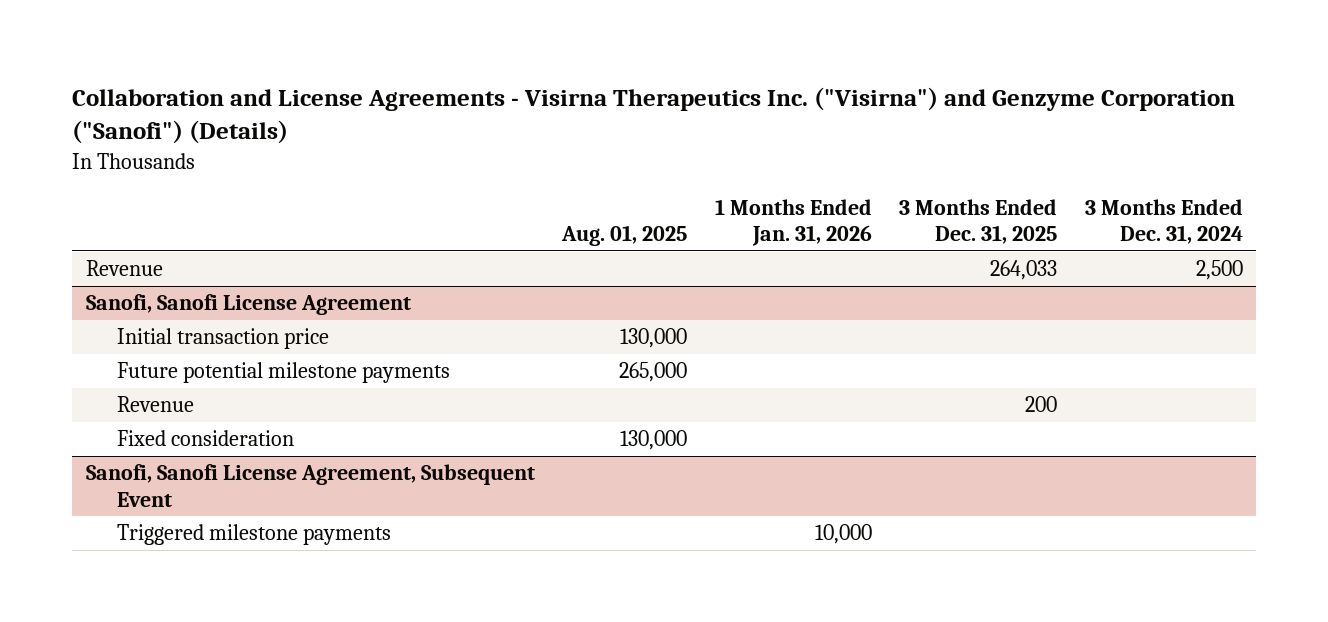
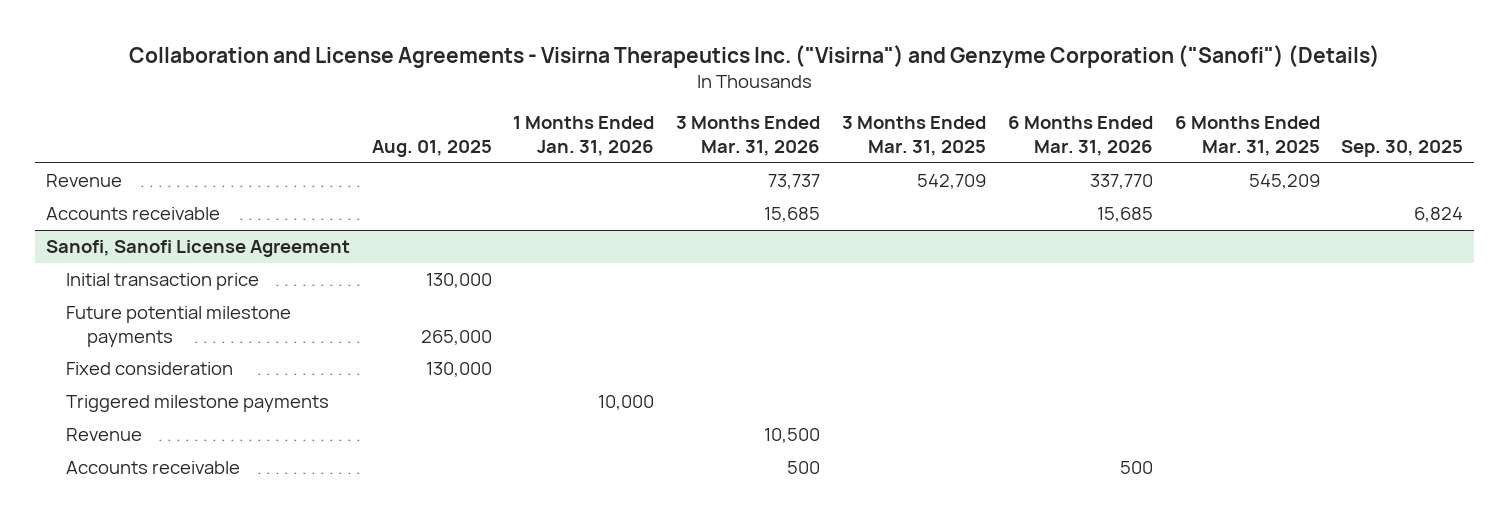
[899,198,1058,245] 3 Months Ended Dec. 31, 2025 -> none
[1084,198,1243,245] 3 Months Ended Dec. 31, 2024 -> none
none -> [676,116,821,157] 3 Months Ended Mar. 31, 2026
none -> [841,116,986,157] 3 Months Ended Mar. 31, 2025
none -> [1007,116,1153,157] 6 Months Ended Mar. 31, 2026
none -> [1174,116,1320,157] 6 Months Ended Mar. 31, 2025
none -> [1341,140,1464,158] Sep. 30, 2025
none -> [45,207,220,221] Accounts receivable
[85,464,535,507] Sanofi, Sanofi License Agreement, Subsequent Event -> none
[116,524,391,546] Triggered milestone payments -> none
none -> [66,395,330,413] Triggered milestone payments
[116,396,194,413] Revenue -> [66,428,143,442] Revenue
none -> [66,461,241,475] Accounts receivable

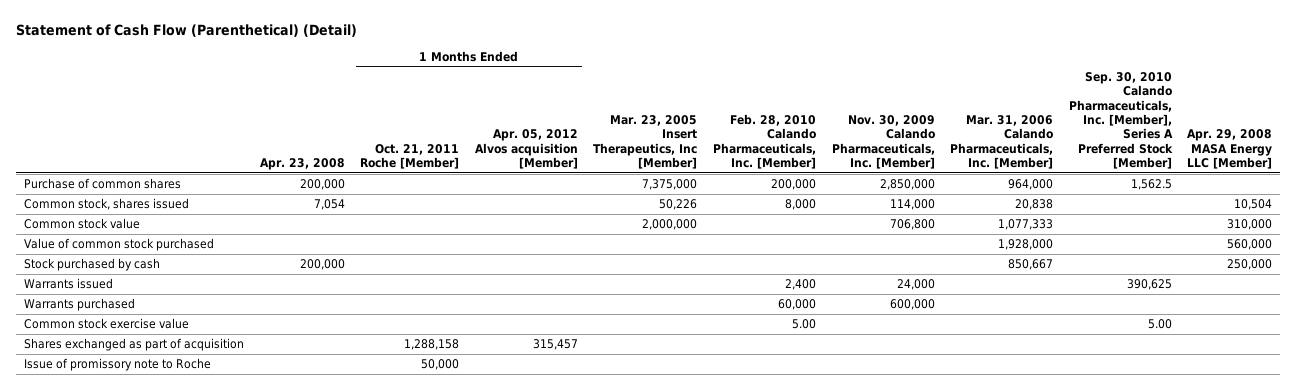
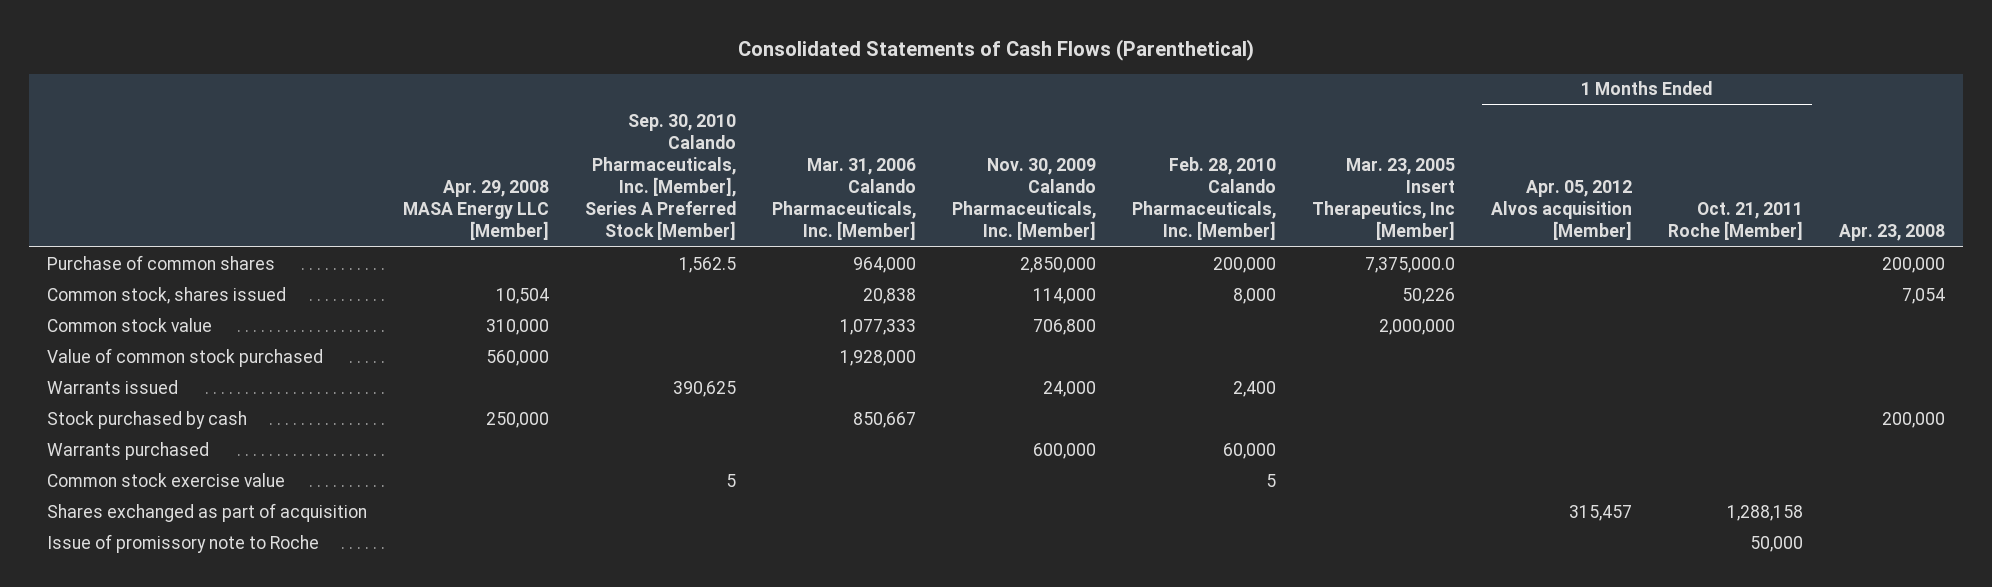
[16,23,358,37] Statement of Cash Flow (Parenthetical) (Detail) -> [738,39,1255,62] Consolidated Statements of Cash Flows (Parenthetical)
[642,179,698,191] 7,375,000 -> [1365,256,1456,273] 7,375,000.0
[24,258,161,272] Stock purchased by cash -> [47,410,248,429] Stock purchased by cash
[792,319,817,330] 5.00 -> [1266,473,1277,487] 5
[1147,319,1172,330] 5.00 -> [726,473,737,487] 5

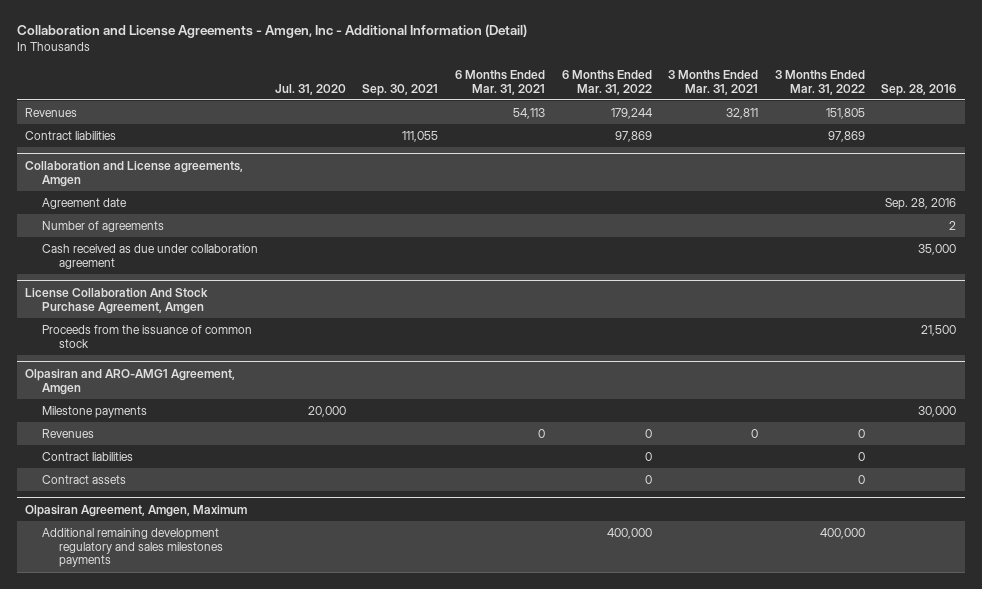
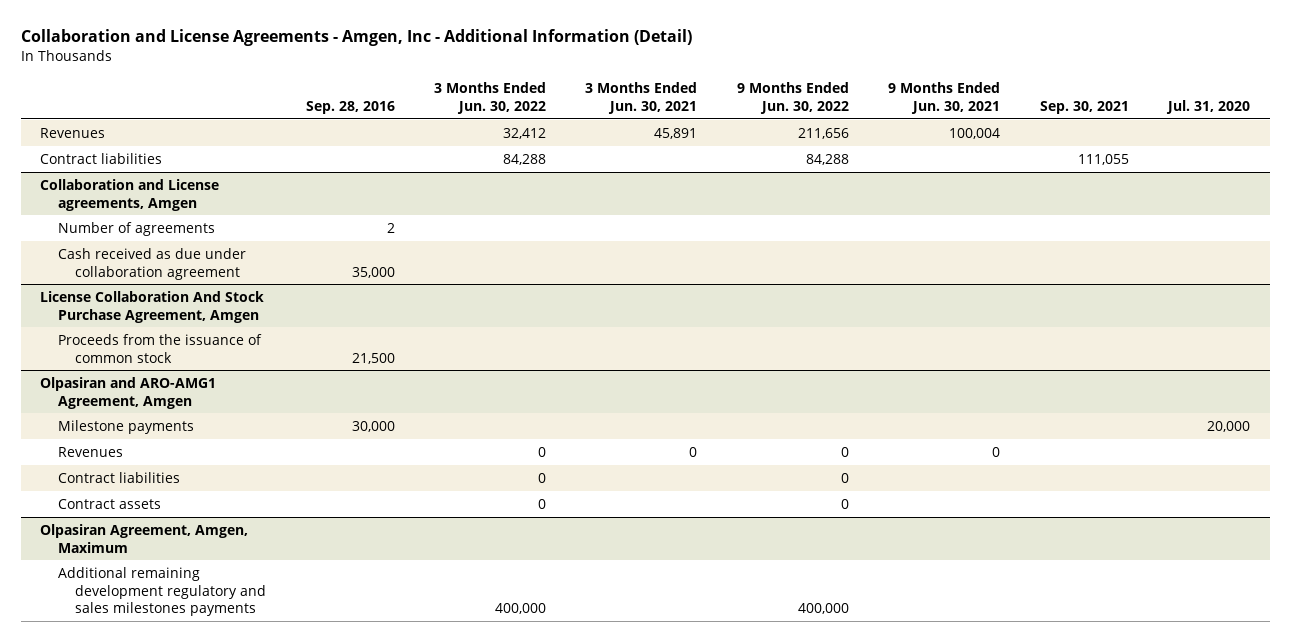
[455,69,546,95] 6 Months Ended Mar. 31, 2021 -> none
[561,69,652,95] 6 Months Ended Mar. 31, 2022 -> none
[668,69,759,95] 3 Months Ended Mar. 31, 2021 -> none
[774,69,865,95] 3 Months Ended Mar. 31, 2022 -> none
none -> [433,81,546,114] 3 Months Ended Jun. 30, 2022
none -> [585,81,698,114] 3 Months Ended Jun. 30, 2021
none -> [736,81,849,114] 9 Months Ended Jun. 30, 2022
none -> [888,81,1001,114] 9 Months Ended Jun. 30, 2021
[42,197,128,209] Agreement date -> none

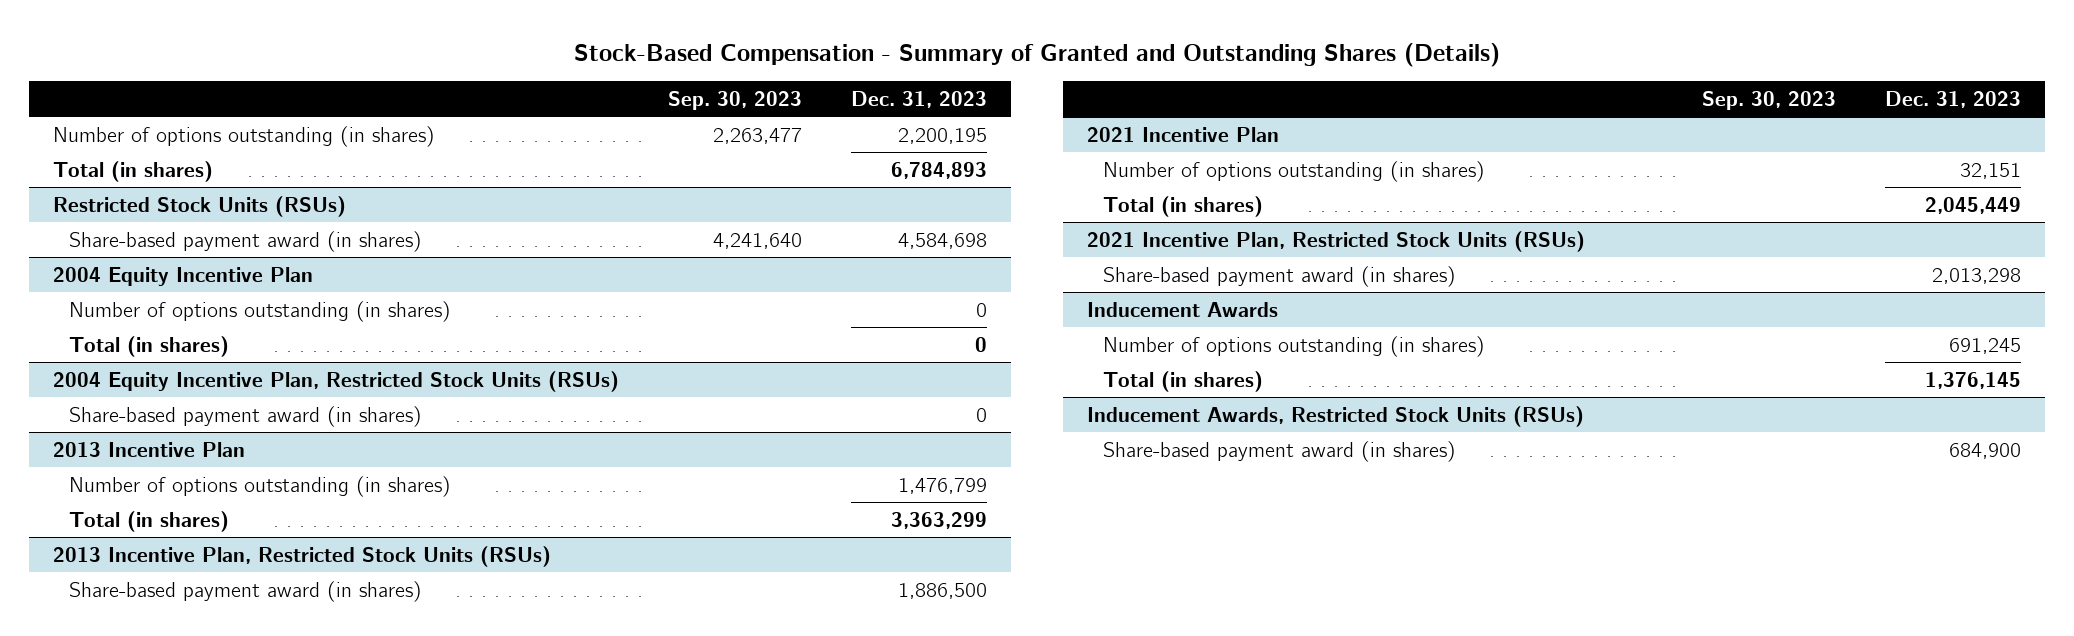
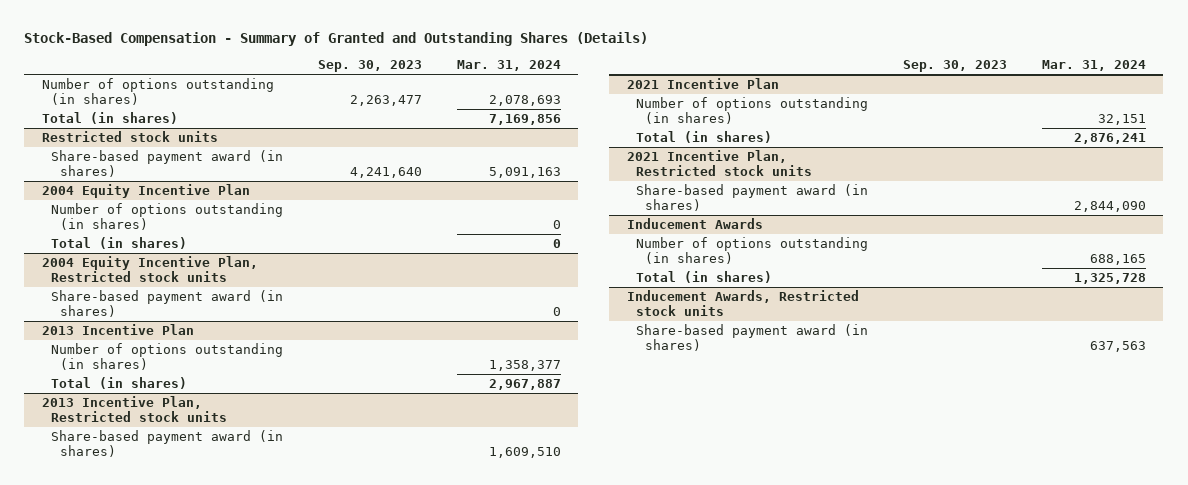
[850,91,987,109] Dec. 31, 2023 -> none
none -> [456,60,561,72] Mar. 31, 2024
[53,195,347,217] Restricted Stock Units (RSUs) -> [41,130,218,142] Restricted stock units
[53,370,620,392] 2004 Equity Incentive Plan, Restricted Stock Units (RSUs) -> [41,255,258,283] 2004 Equity Incentive Plan, Restricted stock units
[53,545,552,567] 2013 Incentive Plan, Restricted Stock Units (RSUs) -> [41,395,227,423] 2013 Incentive Plan, Restricted stock units
[1087,230,1586,252] 2021 Incentive Plan, Restricted Stock Units (RSUs) -> [626,149,813,177] 2021 Incentive Plan, Restricted stock units
[1087,405,1585,427] Inducement Awards, Restricted Stock Units (RSUs) -> [626,289,859,317] Inducement Awards, Restricted stock units

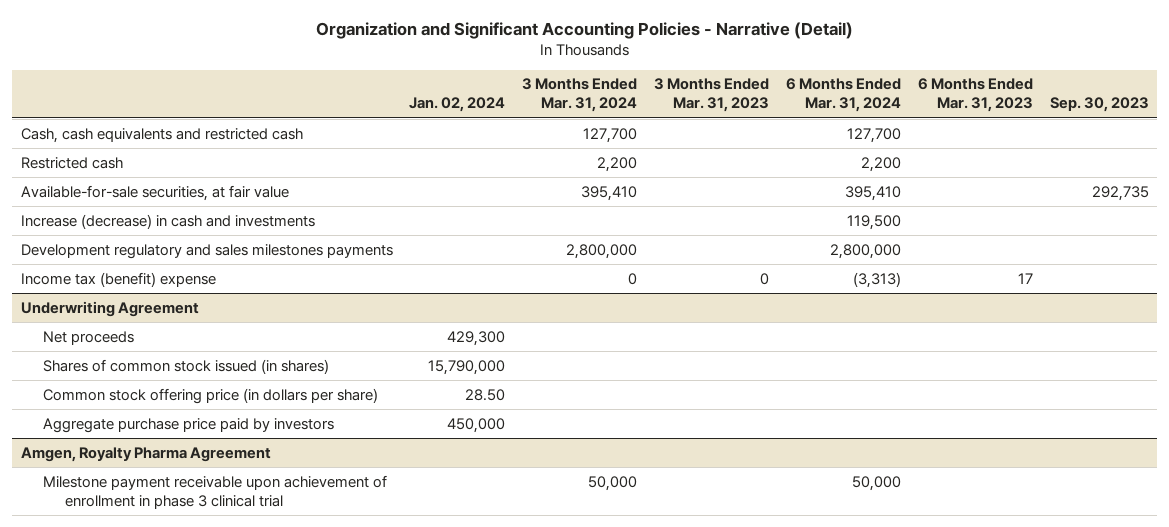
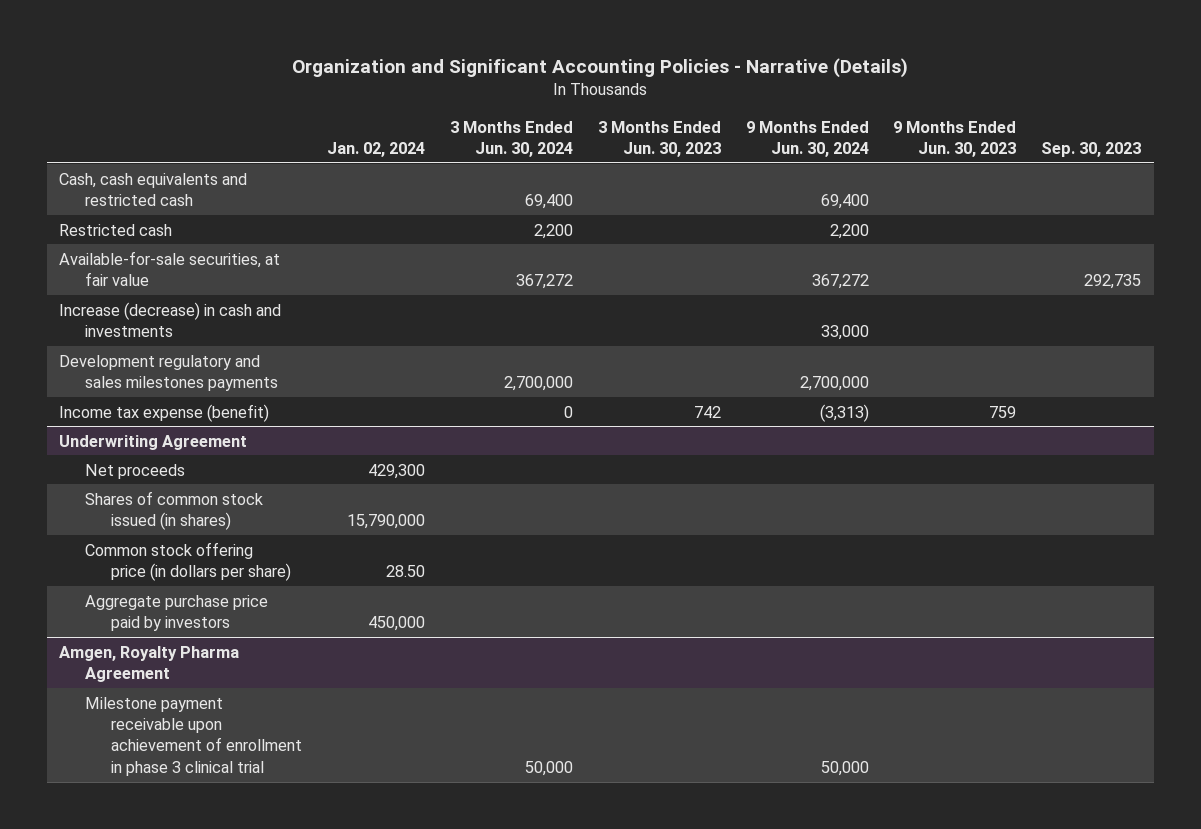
[315,22,853,40] Organization and Significant Accounting Policies - Narrative (Detail) -> [292,57,909,78] Organization and Significant Accounting Policies - Narrative (Details)
[522,78,638,113] 3 Months Ended Mar. 31, 2024 -> none
[654,78,770,113] 3 Months Ended Mar. 31, 2023 -> none
[785,78,901,113] 6 Months Ended Mar. 31, 2024 -> none
[917,78,1033,113] 6 Months Ended Mar. 31, 2023 -> none
none -> [449,120,573,158] 3 Months Ended Jun. 30, 2024
none -> [597,120,721,158] 3 Months Ended Jun. 30, 2023
none -> [745,120,869,158] 9 Months Ended Jun. 30, 2024
none -> [893,120,1017,158] 9 Months Ended Jun. 30, 2023
[20,271,216,287] Income tax (benefit) expense -> [59,403,270,422] Income tax expense (benefit)

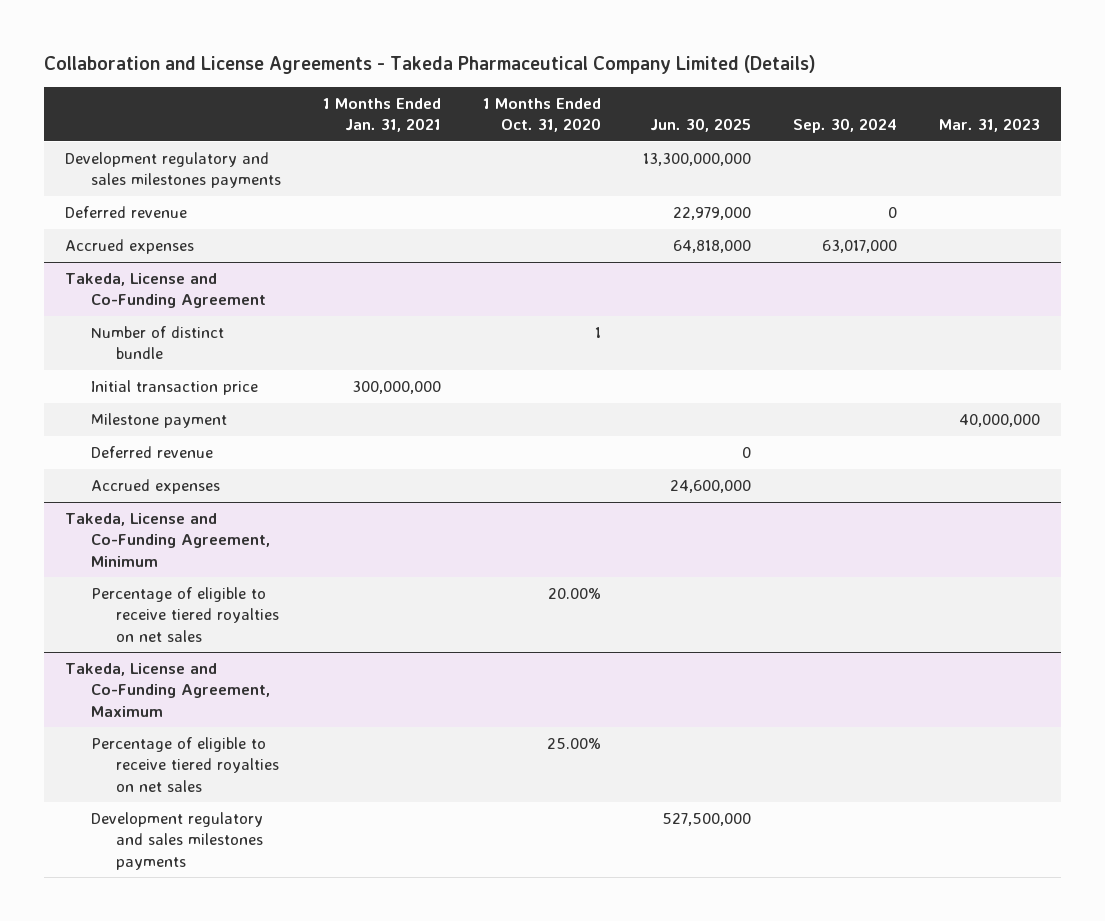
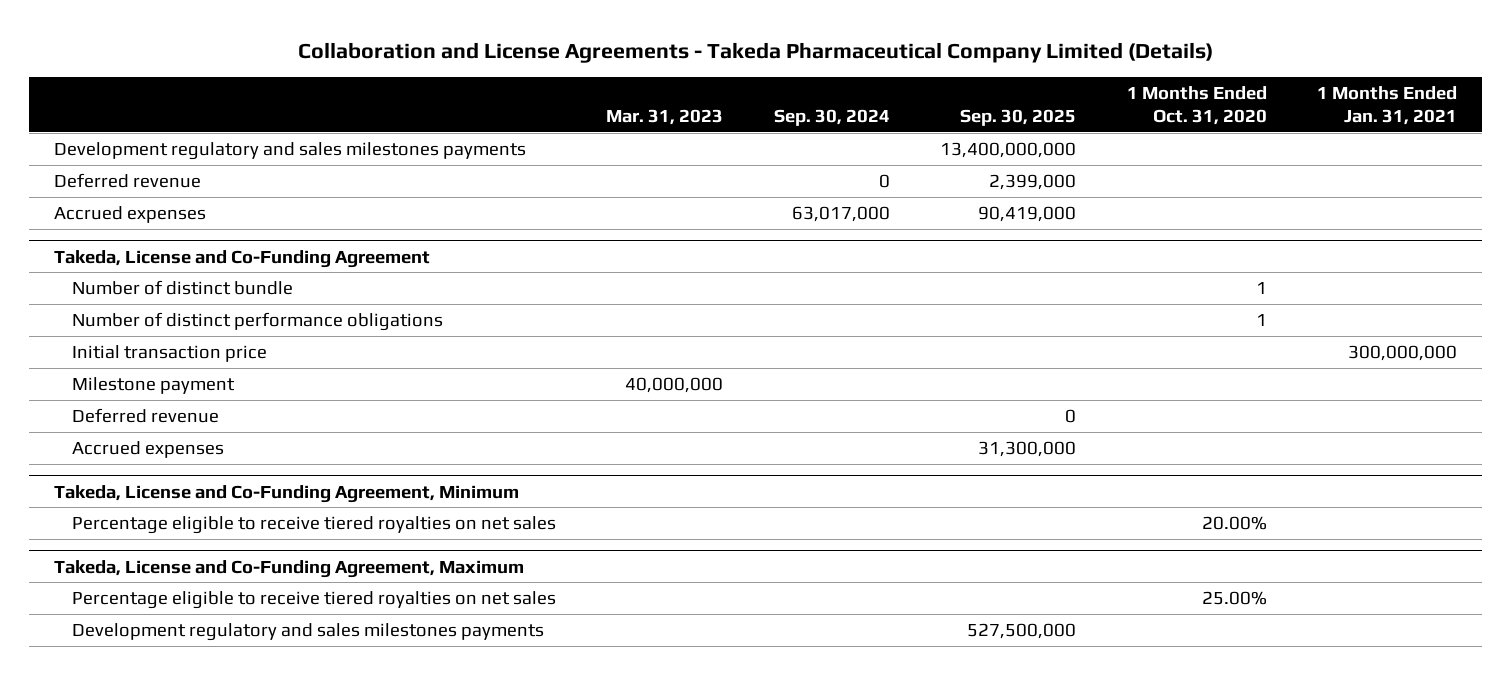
[649,118,751,133] Jun. 30, 2025 -> none
none -> [960,108,1077,126] Sep. 30, 2025
none -> [71,312,443,332] Number of distinct performance obligations
[90,587,279,642] Percentage of eligible to receive tiered royalties on net sales -> [71,516,556,535] Percentage eligible to receive tiered royalties on net sales
[90,737,279,792] Percentage of eligible to receive tiered royalties on net sales -> [71,591,556,610] Percentage eligible to receive tiered royalties on net sales

